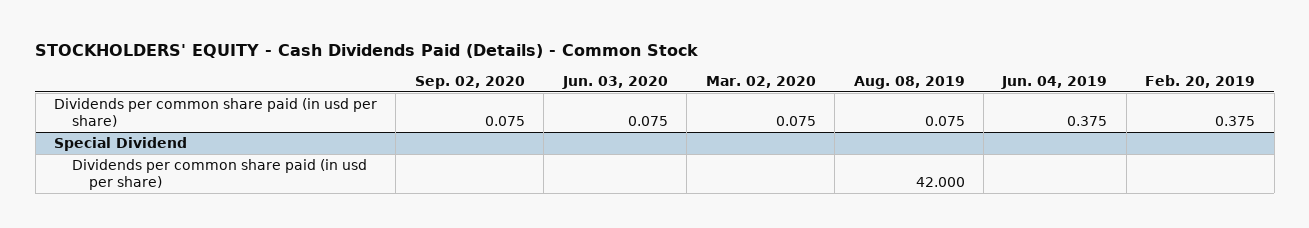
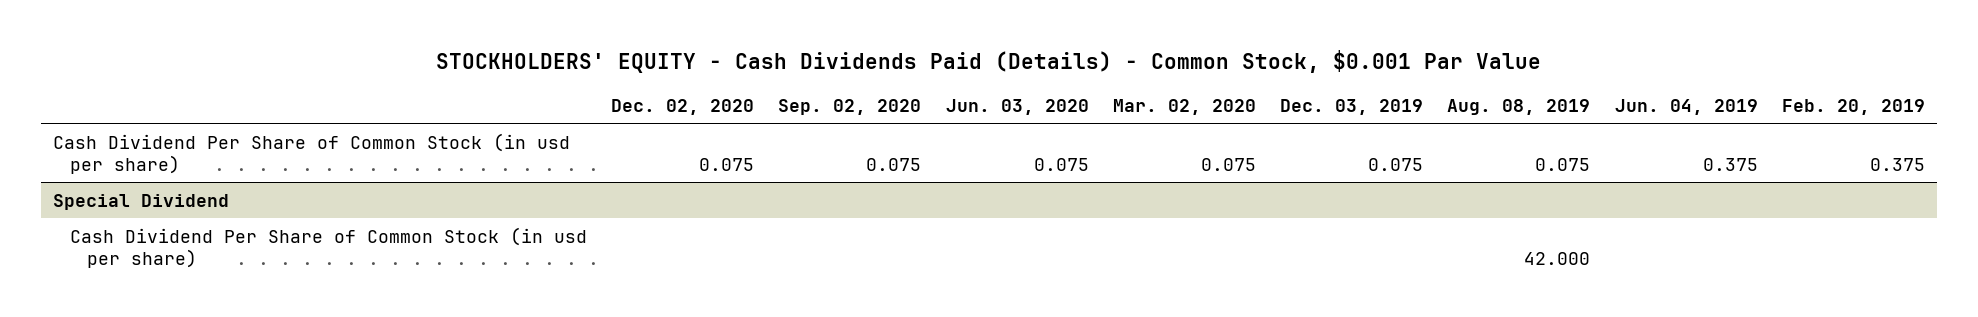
[35,44,699,59] STOCKHOLDERS' EQUITY - Cash Dividends Paid (Details) - Common Stock -> [436,50,1542,74] STOCKHOLDERS' EQUITY - Cash Dividends Paid (Details) - Common Stock, $0.001 Par Value
none -> [611,98,755,115] Dec. 02, 2020
none -> [1280,98,1424,115] Dec. 03, 2019
[54,97,378,128] Dividends per common share paid (in usd per share) -> [53,132,571,174] Cash Dividend Per Share of Common Stock (in usd per share)
[71,158,367,191] Dividends per common share paid (in usd per share) -> [70,226,588,268] Cash Dividend Per Share of Common Stock (in usd per share)

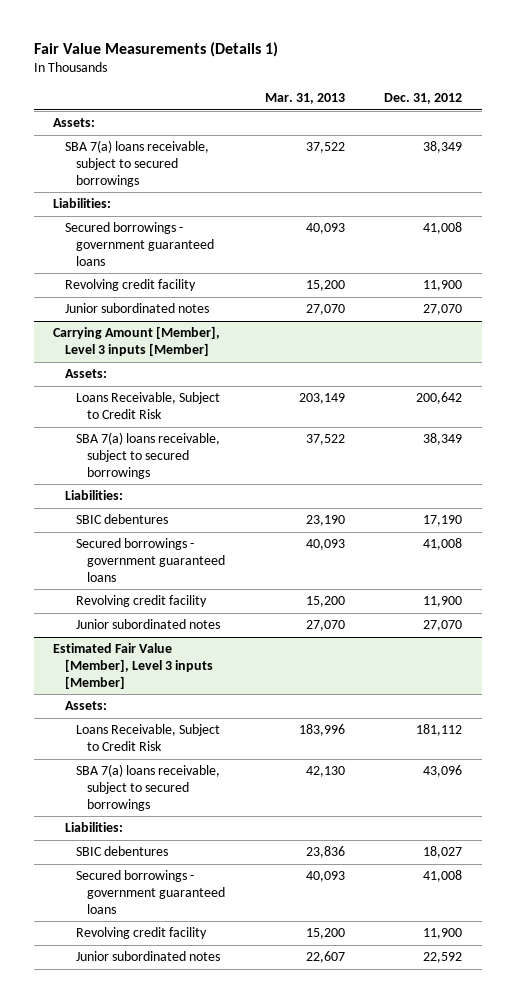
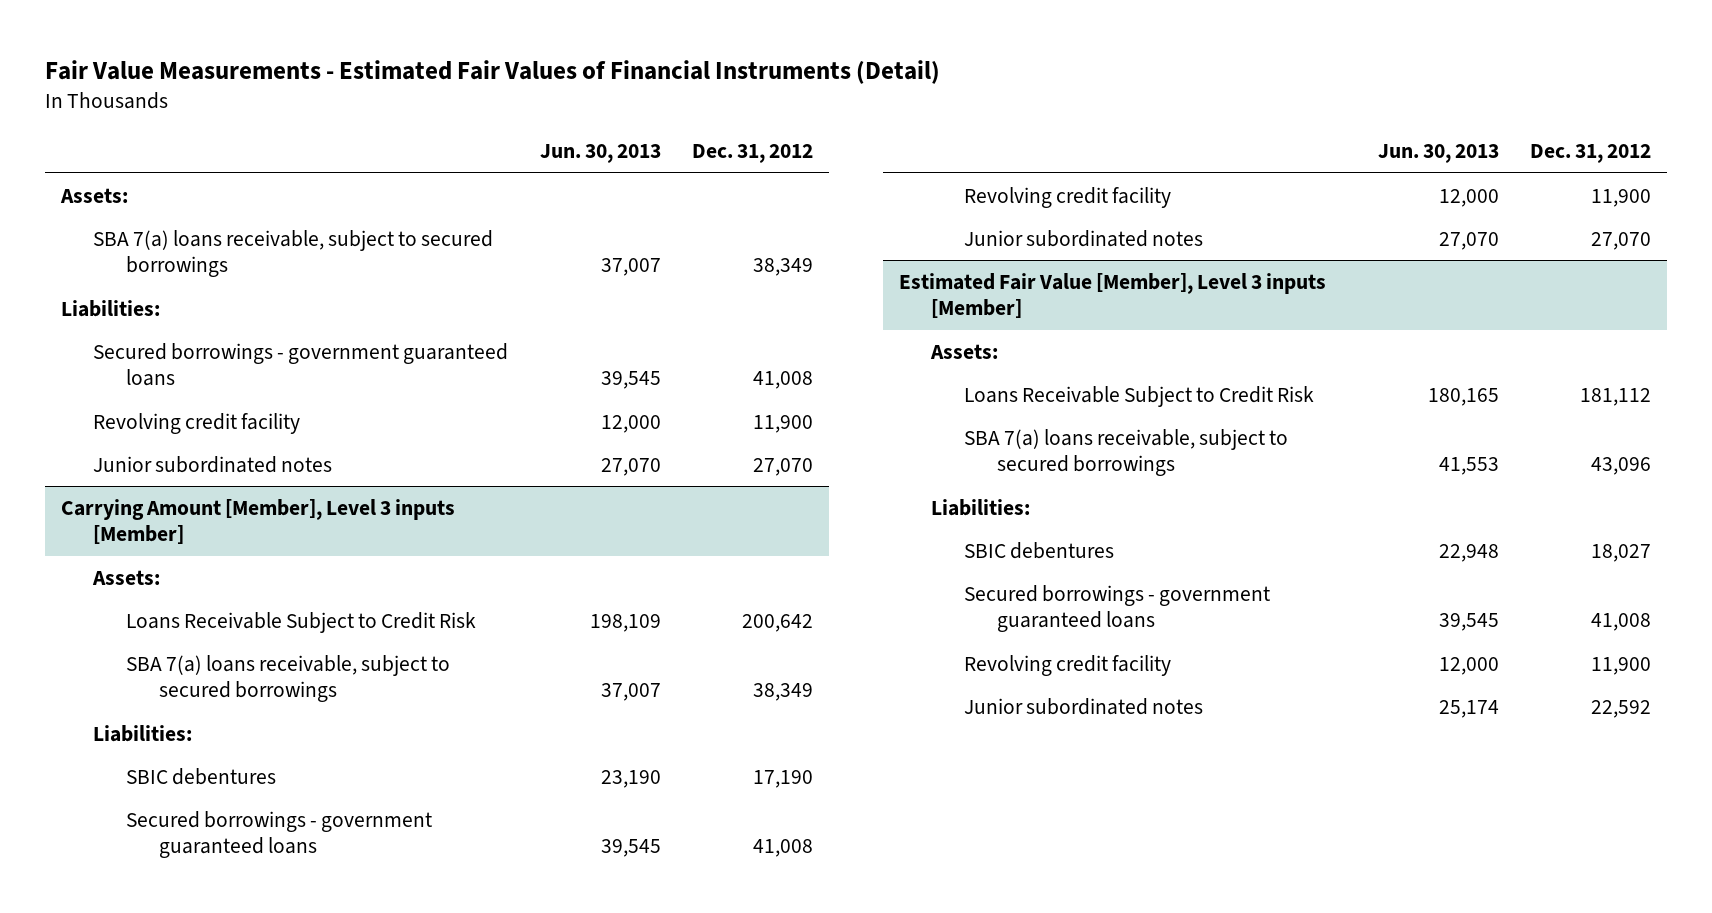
[33,42,278,58] Fair Value Measurements (Details 1) -> [44,59,940,84] Fair Value Measurements - Estimated Fair Values of Financial Instruments (Detail)
[264,92,345,104] Mar. 31, 2013 -> none
none -> [539,144,661,164] Jun. 30, 2013
[76,392,221,419] Loans Receivable, Subject to Credit Risk -> [125,611,476,633] Loans Receivable Subject to Credit Risk
[76,724,221,751] Loans Receivable, Subject to Credit Risk -> [964,385,1315,407] Loans Receivable Subject to Credit Risk

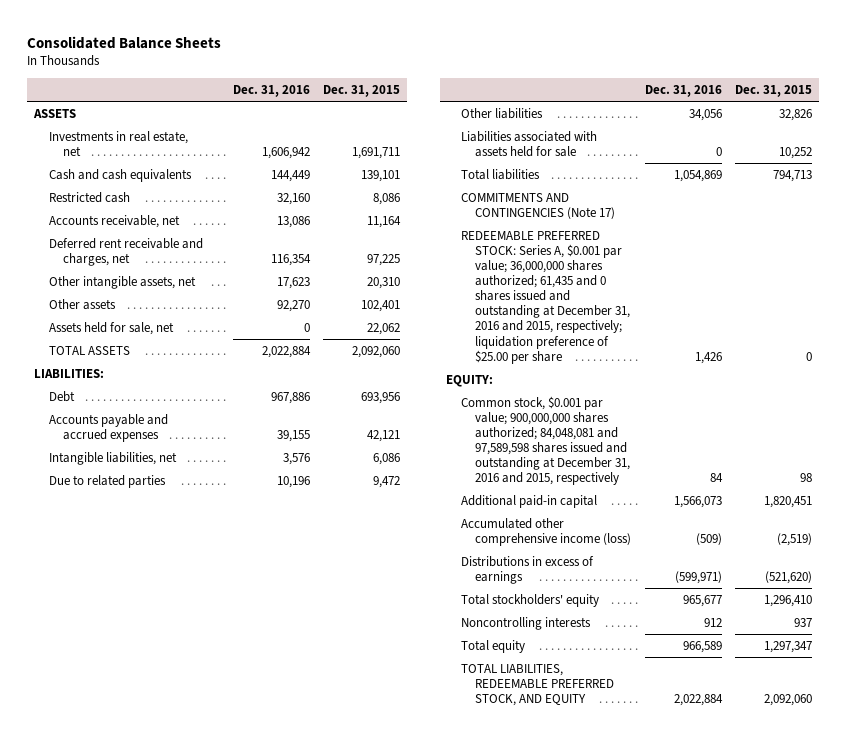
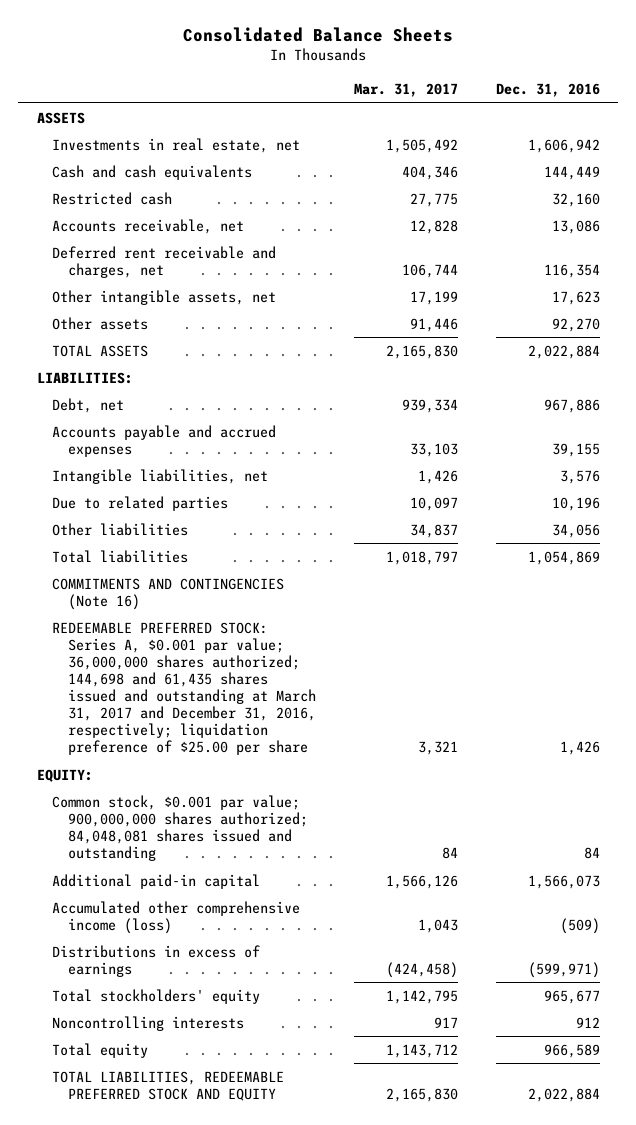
[323,85,401,98] Dec. 31, 2015 -> none
none -> [354,83,459,98] Mar. 31, 2017
[48,321,174,335] Assets held for sale, net -> none
[48,390,75,402] Debt -> [52,397,125,413] Debt, net
[460,130,597,157] Liabilities associated with assets held for sale -> none
[460,192,616,219] COMMITMENTS AND CONTINGENCIES (Note 17) -> [52,577,285,610] COMMITMENTS AND CONTINGENCIES (Note 16)
[460,230,631,364] REDEEMABLE PREFERRED STOCK: Series A, $0.001 par value; 36,000,000 shares authorized; 61,435 and 0 shares issued and outstanding at December 31, 2016 and 2015, respectively; liquidation preference of $25.00 per share -> [52,621,317,756] REDEEMABLE PREFERRED STOCK: Series A, $0.001 par value; 36,000,000 shares authorized; 144,698 and 61,435 shares issued and outstanding at March 31, 2017 and December 31, 2016, respectively; liquidation preference of $25.00 per share
[460,395,631,486] Common stock, $0.001 par value; 900,000,000 shares authorized; 84,048,081 and 97,589,598 shares issued and outstanding at December 31, 2016 and 2015, respectively -> [52,794,309,861] Common stock, $0.001 par value; 900,000,000 shares authorized; 84,048,081 shares issued and outstanding
[460,663,615,706] TOTAL LIABILITIES, REDEEMABLE PREFERRED STOCK, AND EQUITY -> [52,1070,285,1101] TOTAL LIABILITIES, REDEEMABLE PREFERRED STOCK AND EQUITY

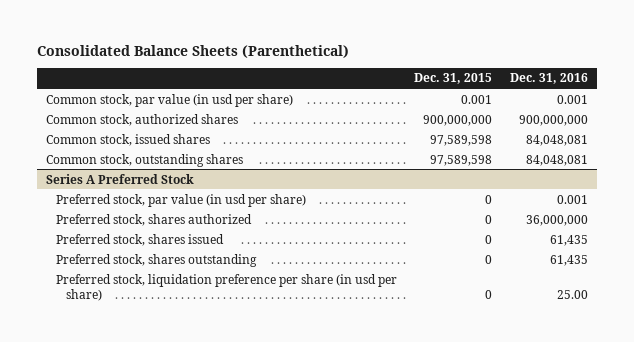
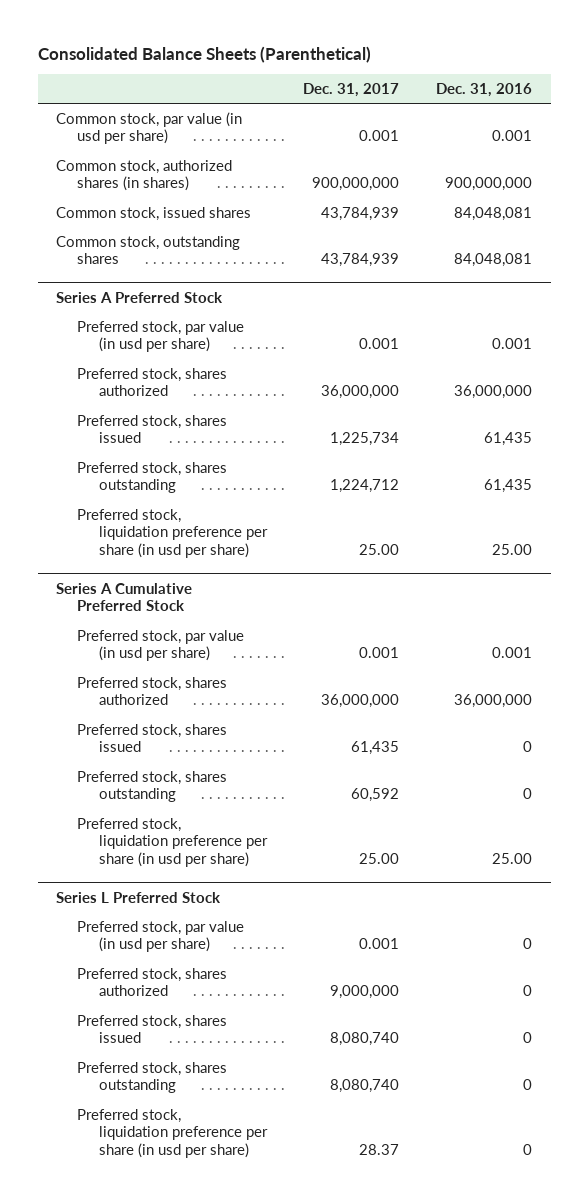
[414,73,493,85] Dec. 31, 2015 -> none
none -> [303,82,400,97] Dec. 31, 2017
[45,113,238,126] Common stock, authorized shares -> [56,159,233,192] Common stock, authorized shares (in shares)
none -> [56,582,193,612] Series A Cumulative Preferred Stock
none -> [77,629,245,662] Preferred stock, par value (in usd per share)
none -> [77,676,228,706] Preferred stock, shares authorized
none -> [77,723,228,753] Preferred stock, shares issued
none -> [77,770,228,803] Preferred stock, shares outstanding
none -> [77,817,268,868] Preferred stock, liquidation preference per share (in usd per share)
none -> [56,891,222,903] Series L Preferred Stock
none -> [77,920,245,953] Preferred stock, par value (in usd per share)
none -> [77,967,228,997] Preferred stock, shares authorized
none -> [77,1014,228,1044] Preferred stock, shares issued
none -> [77,1061,228,1094] Preferred stock, shares outstanding
none -> [77,1108,268,1159] Preferred stock, liquidation preference per share (in usd per share)

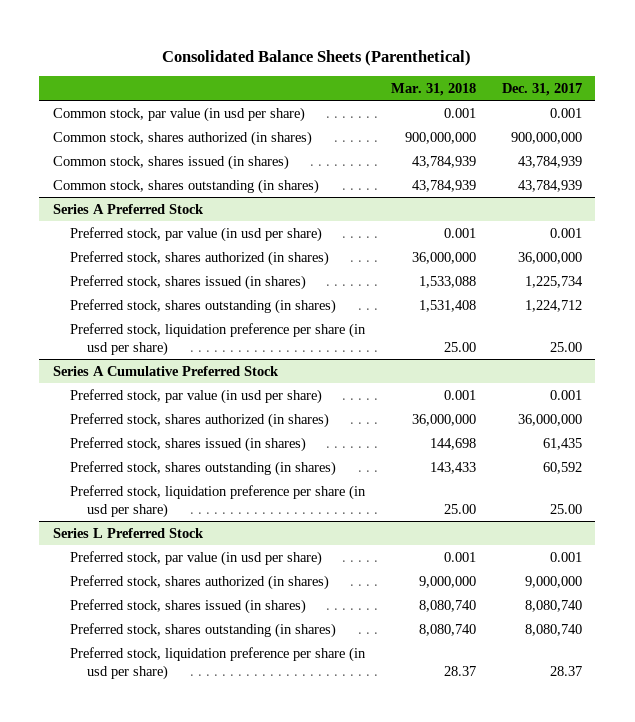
[436,82,533,97] Dec. 31, 2016 -> none
none -> [390,82,476,96] Mar. 31, 2018
[56,159,233,192] Common stock, authorized shares (in shares) -> [52,130,312,146] Common stock, shares authorized (in shares)
[56,206,252,221] Common stock, issued shares -> [52,154,289,170] Common stock, shares issued (in shares)
[56,235,241,265] Common stock, outstanding shares -> [52,178,319,194] Common stock, shares outstanding (in shares)
[77,367,228,397] Preferred stock, shares authorized -> [69,250,329,266] Preferred stock, shares authorized (in shares)
[77,414,228,444] Preferred stock, shares issued -> [69,274,306,290] Preferred stock, shares issued (in shares)
[77,461,228,494] Preferred stock, shares outstanding -> [69,298,336,314] Preferred stock, shares outstanding (in shares)
[77,676,228,706] Preferred stock, shares authorized -> [69,412,329,428] Preferred stock, shares authorized (in shares)
[77,723,228,753] Preferred stock, shares issued -> [69,436,306,452] Preferred stock, shares issued (in shares)
[77,770,228,803] Preferred stock, shares outstanding -> [69,460,336,476] Preferred stock, shares outstanding (in shares)
[77,967,228,997] Preferred stock, shares authorized -> [69,574,329,590] Preferred stock, shares authorized (in shares)
[77,1014,228,1044] Preferred stock, shares issued -> [69,598,306,614] Preferred stock, shares issued (in shares)
[77,1061,228,1094] Preferred stock, shares outstanding -> [69,622,336,638] Preferred stock, shares outstanding (in shares)

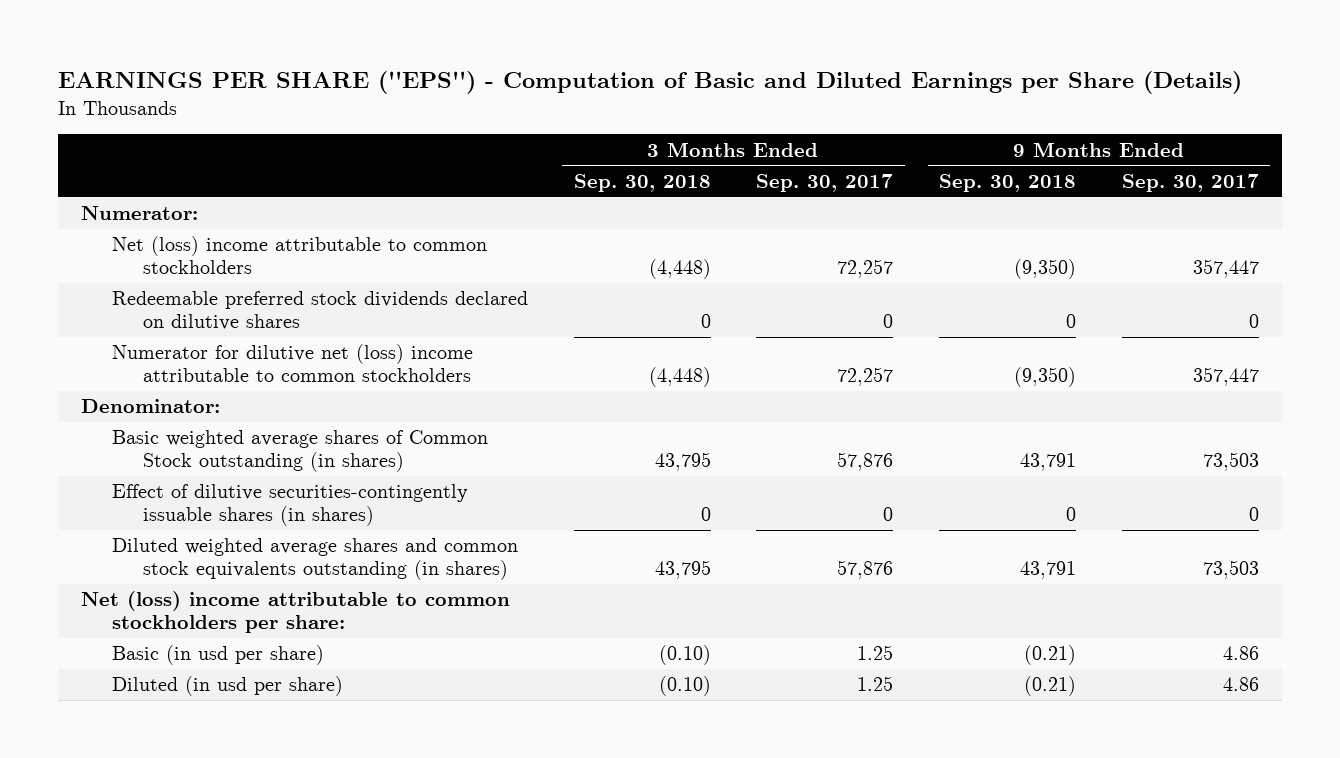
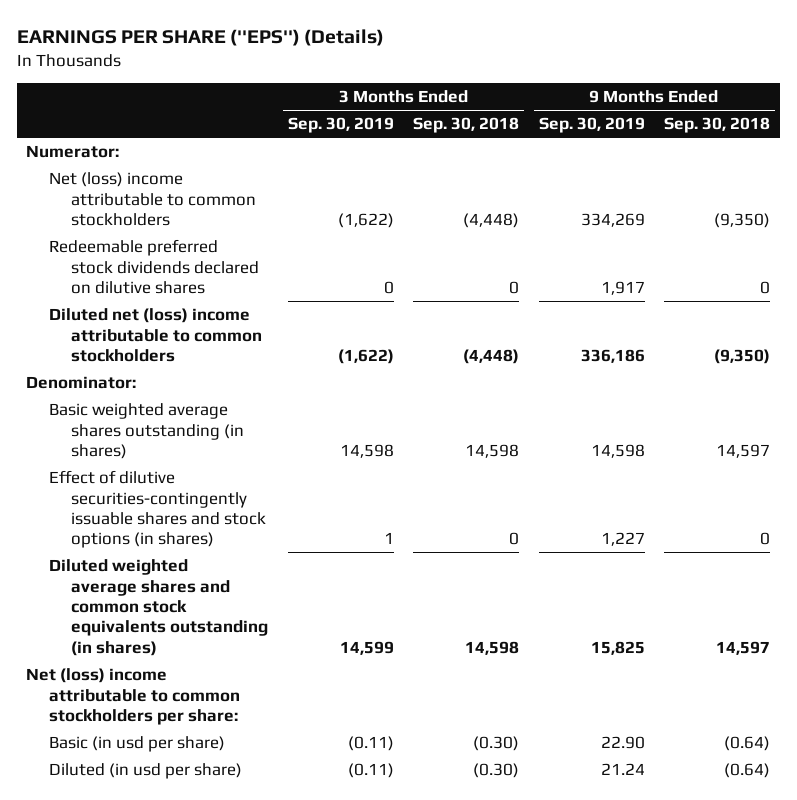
[58,71,1243,95] EARNINGS PER SHARE (''EPS'') - Computation of Basic and Diluted Earnings per Share (Details) -> [16,29,384,47] EARNINGS PER SHARE (''EPS'') (Details)
[756,173,894,192] Sep. 30, 2017 -> none
[1121,173,1259,192] Sep. 30, 2017 -> none
none -> [287,117,394,134] Sep. 30, 2019
none -> [538,117,645,134] Sep. 30, 2019
[111,344,473,383] Numerator for dilutive net (loss) income attributable to common stockholders -> [48,308,263,362] Diluted net (loss) income attributable to common stockholders
[111,430,488,473] Basic weighted average shares of Common Stock outstanding (in shares) -> [48,403,245,459] Basic weighted average shares outstanding (in shares)
[654,452,711,472] 43,795 -> [465,443,520,458] 14,598
[1020,453,1077,472] 43,791 -> [716,443,771,458] 14,597
[111,484,468,527] Effect of dilutive securities-contingently issuable shares (in shares) -> [48,470,267,549] Effect of dilutive securities-contingently issuable shares and stock options (in shares)
[654,560,711,580] 43,795 -> [465,640,520,655] 14,598
[1020,561,1077,580] 43,791 -> [716,640,771,655] 14,597
[658,645,711,666] (0.10) -> [473,736,520,752] (0.30)
[1024,645,1077,666] (0.21) -> [724,736,771,752] (0.64)
[658,676,711,697] (0.10) -> [473,763,520,779] (0.30)
[1024,676,1077,697] (0.21) -> [724,763,771,779] (0.64)

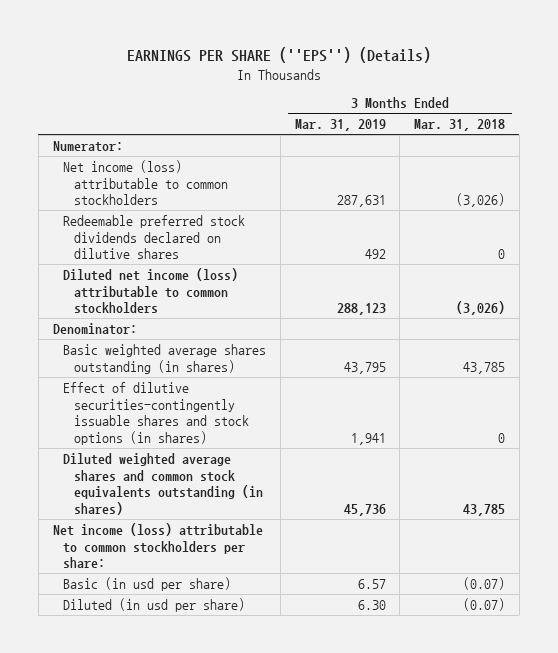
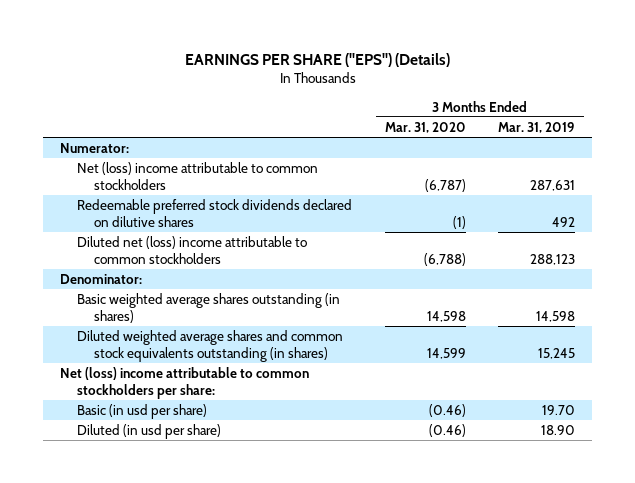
[414,119,506,132] Mar. 31, 2018 -> none
none -> [384,121,466,133] Mar. 31, 2020
[63,159,228,206] Net income (loss) attributable to common stockholders -> [76,161,318,190] Net (loss) income attributable to common stockholders
[63,267,239,315] Diluted net income (loss) attributable to common stockholders -> [76,235,307,264] Diluted net (loss) income attributable to common stockholders
[63,381,249,446] Effect of dilutive securities-contingently issuable shares and stock options (in shares) -> none
[343,361,386,374] 43,795 -> [536,310,576,322] 14,598
[343,504,386,517] 45,736 -> [538,347,576,359] 15,245
[52,522,263,569] Net income (loss) attributable to common stockholders per share: -> [59,366,309,399] Net (loss) income attributable to common stockholders per share:
[357,578,386,589] 6.57 -> [542,404,576,415] 19.70
[357,599,386,610] 6.30 -> [541,424,576,435] 18.90

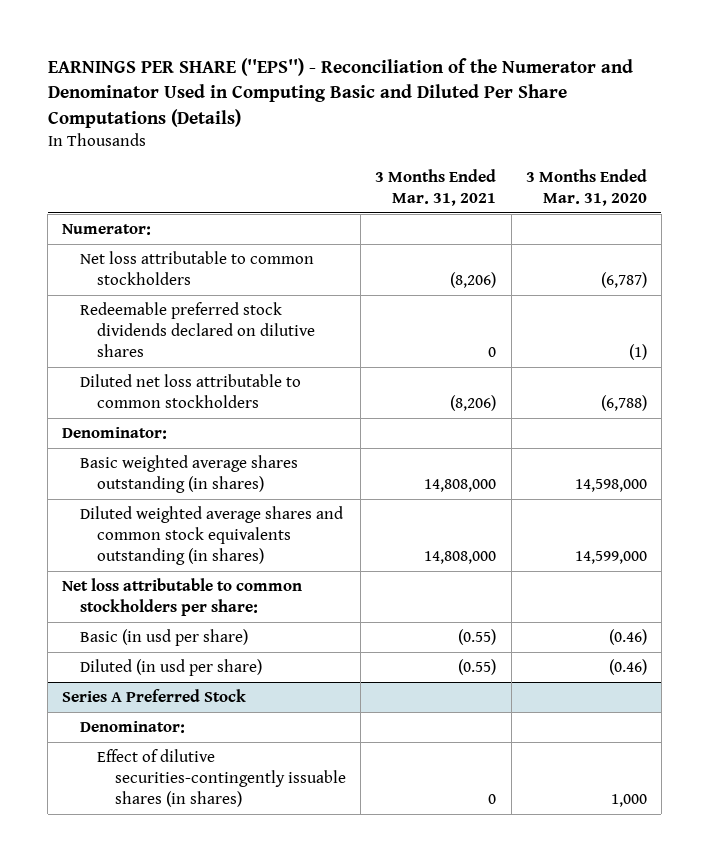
[184,52,450,67] EARNINGS PER SHARE (''EPS'') (Details) -> [47,57,633,128] EARNINGS PER SHARE (''EPS'') - Reconciliation of the Numerator and Denominator Used in Computing Basic and Diluted Per Share Computations (Details)
[498,121,576,133] Mar. 31, 2019 -> none
none -> [375,169,497,206] 3 Months Ended Mar. 31, 2021
[76,161,318,190] Net (loss) income attributable to common stockholders -> [79,251,314,285] Net loss attributable to common stockholders
[76,235,307,264] Diluted net (loss) income attributable to common stockholders -> [79,374,301,408] Diluted net loss attributable to common stockholders
[426,310,466,322] 14,598 -> [574,478,647,492] 14,598,000
[426,347,466,359] 14,599 -> [574,550,647,564] 14,599,000
[59,366,309,399] Net (loss) income attributable to common stockholders per share: -> [62,578,303,616] Net loss attributable to common stockholders per share:
none -> [62,689,247,703] Series A Preferred Stock
none -> [79,721,185,734] Denominator:
none -> [97,749,347,807] Effect of dilutive securities-contingently issuable shares (in shares)

